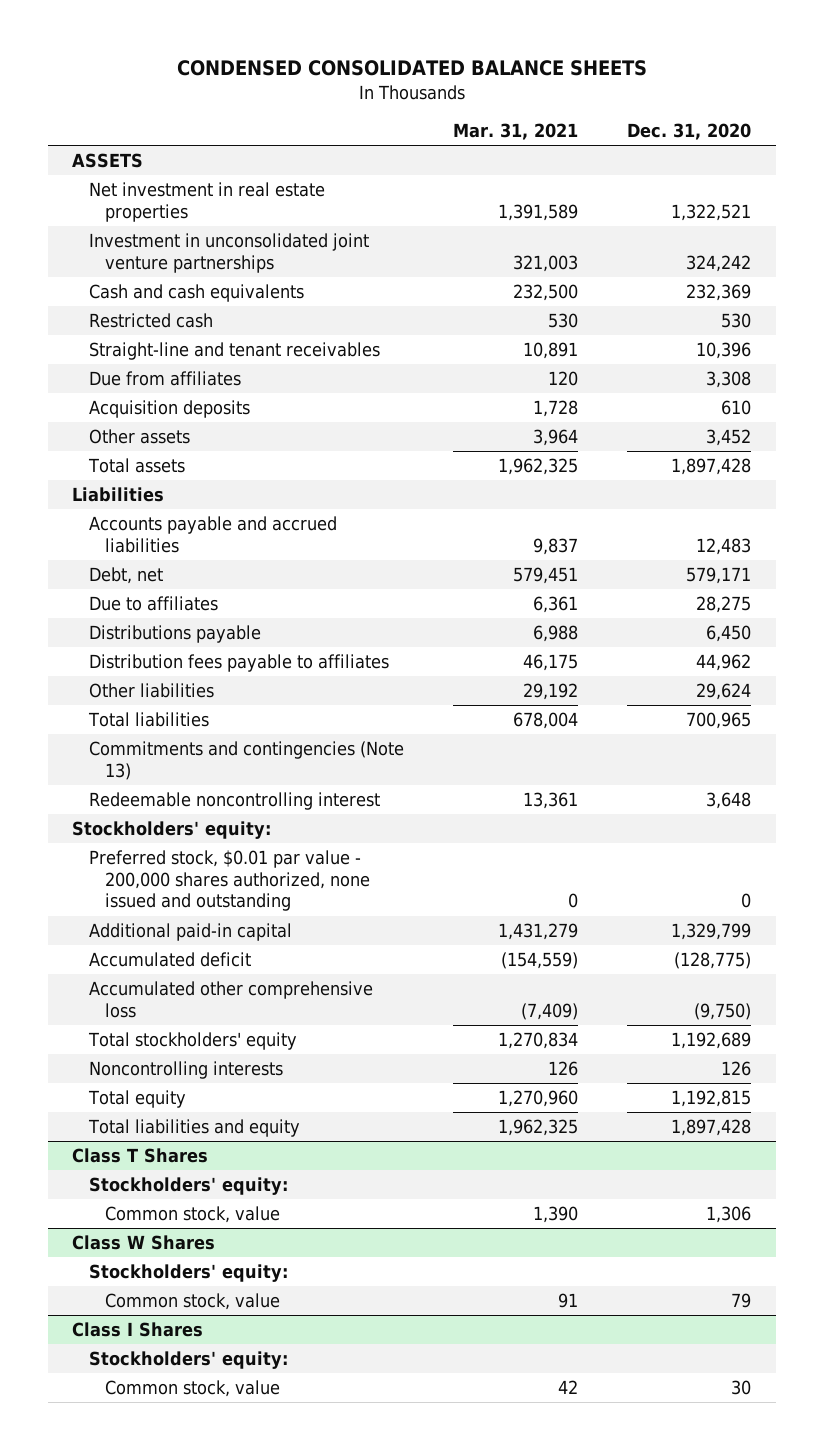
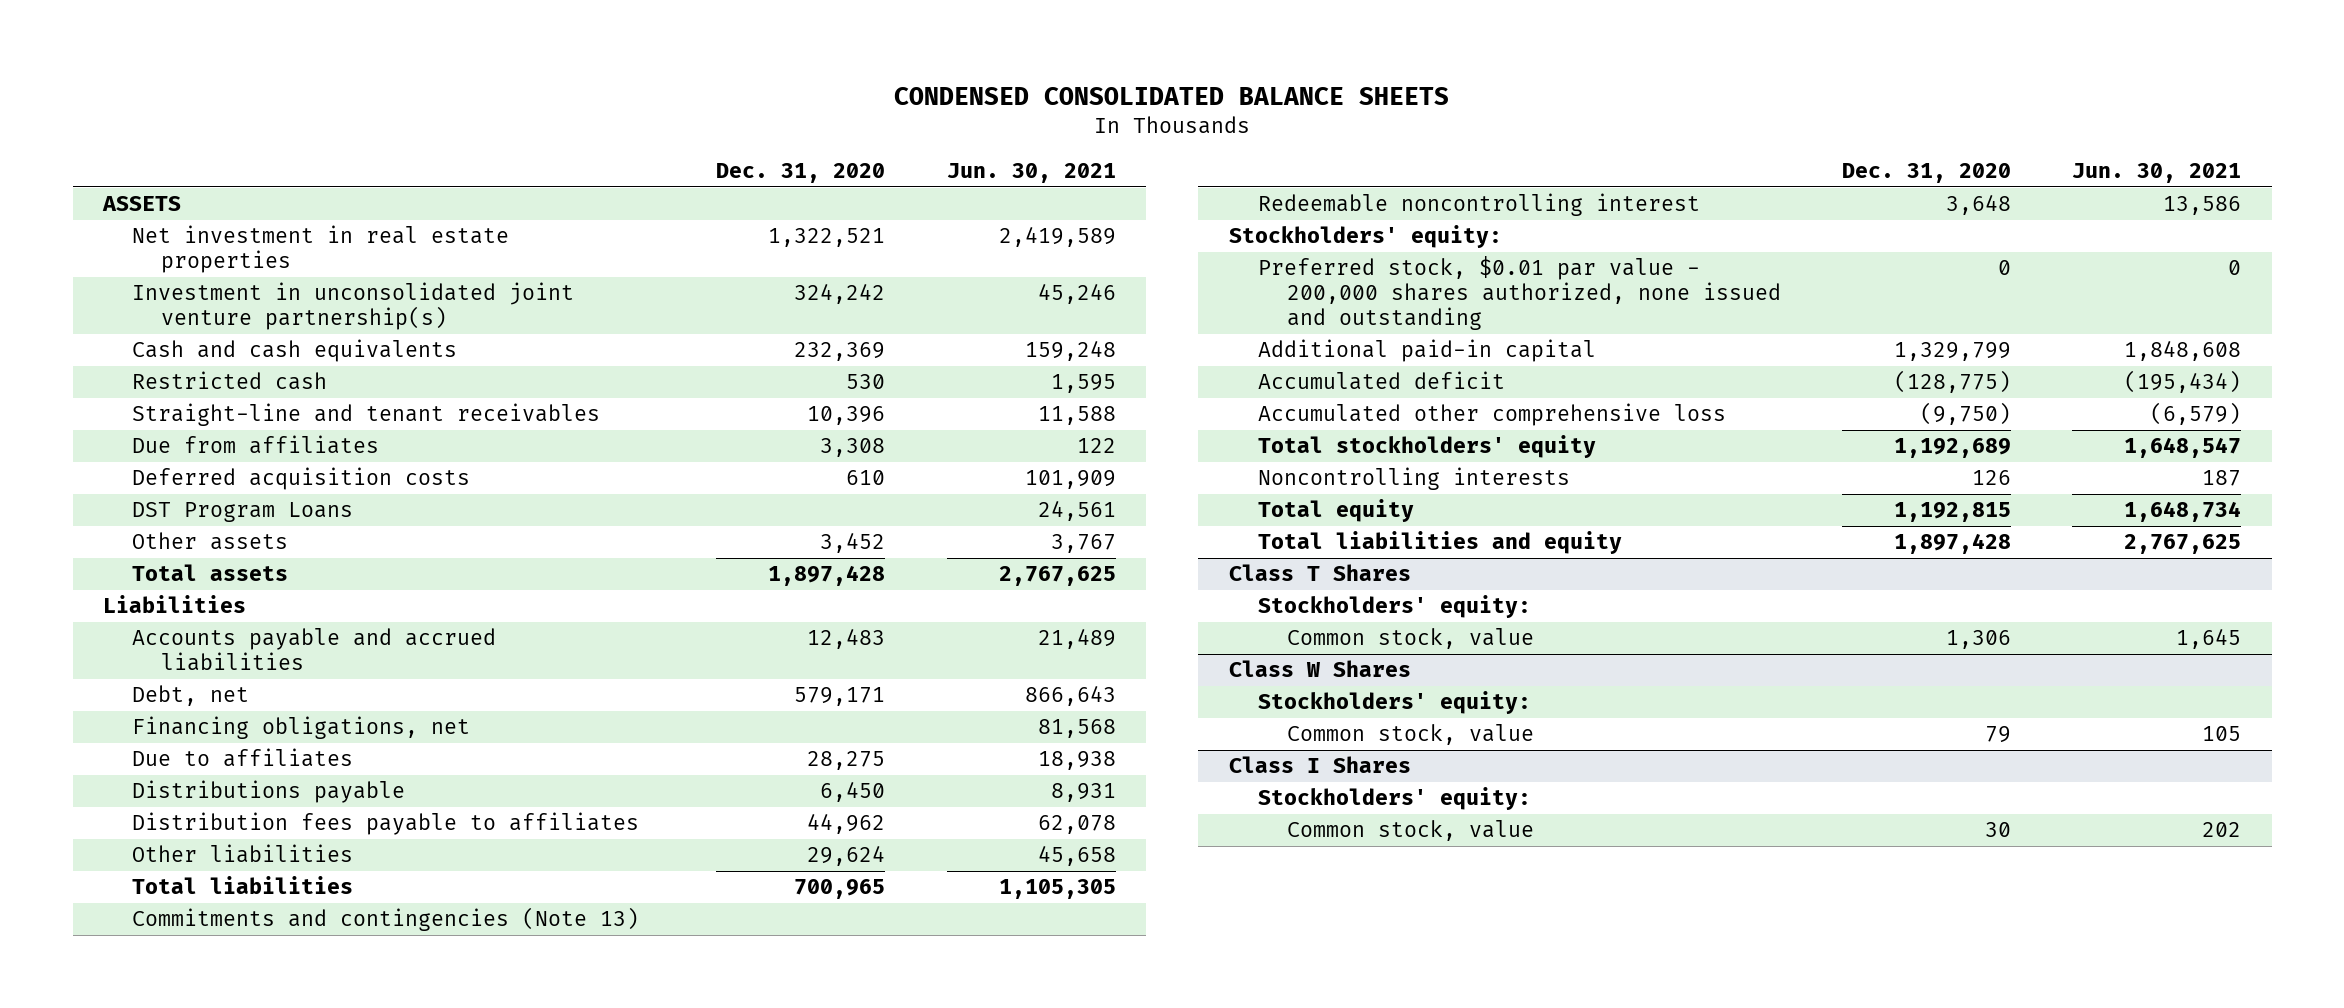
[452,123,578,141] Mar. 31, 2021 -> none
none -> [946,162,1116,183] Jun. 30, 2021
[88,232,369,273] Investment in unconsolidated joint venture partnerships -> [132,282,575,331] Investment in unconsolidated joint venture partnership(s)
[88,399,250,418] Acquisition deposits -> none
none -> [132,467,471,491] Deferred acquisition costs
none -> [132,502,354,523] DST Program Loans
none -> [132,716,471,740] Financing obligations, net

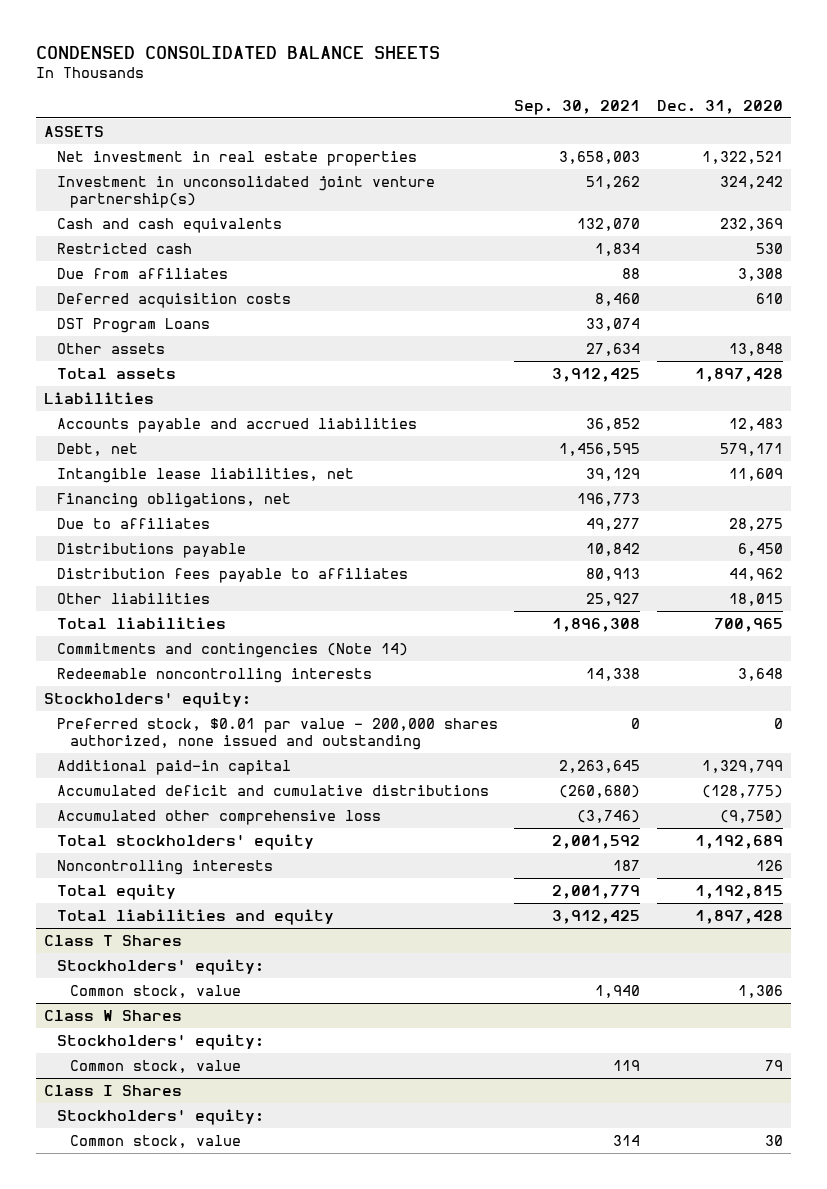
[946,162,1116,183] Jun. 30, 2021 -> none
none -> [514,99,641,115] Sep. 30, 2021
[132,403,601,427] Straight-line and tenant receivables -> none
[820,532,886,554] 3,452 -> [728,343,783,357] 13,848
none -> [57,468,355,484] Intangible lease liabilities, net
[807,845,886,867] 29,624 -> [728,593,783,607] 18,015
[132,907,640,932] Commitments and contingencies (Note 13) -> [57,643,409,659] Commitments and contingencies (Note 14)
[1257,193,1700,217] Redeemable noncontrolling interest -> [57,668,373,684] Redeemable noncontrolling interests
[1257,371,1505,391] Accumulated deficit -> [57,785,490,797] Accumulated deficit and cumulative distributions

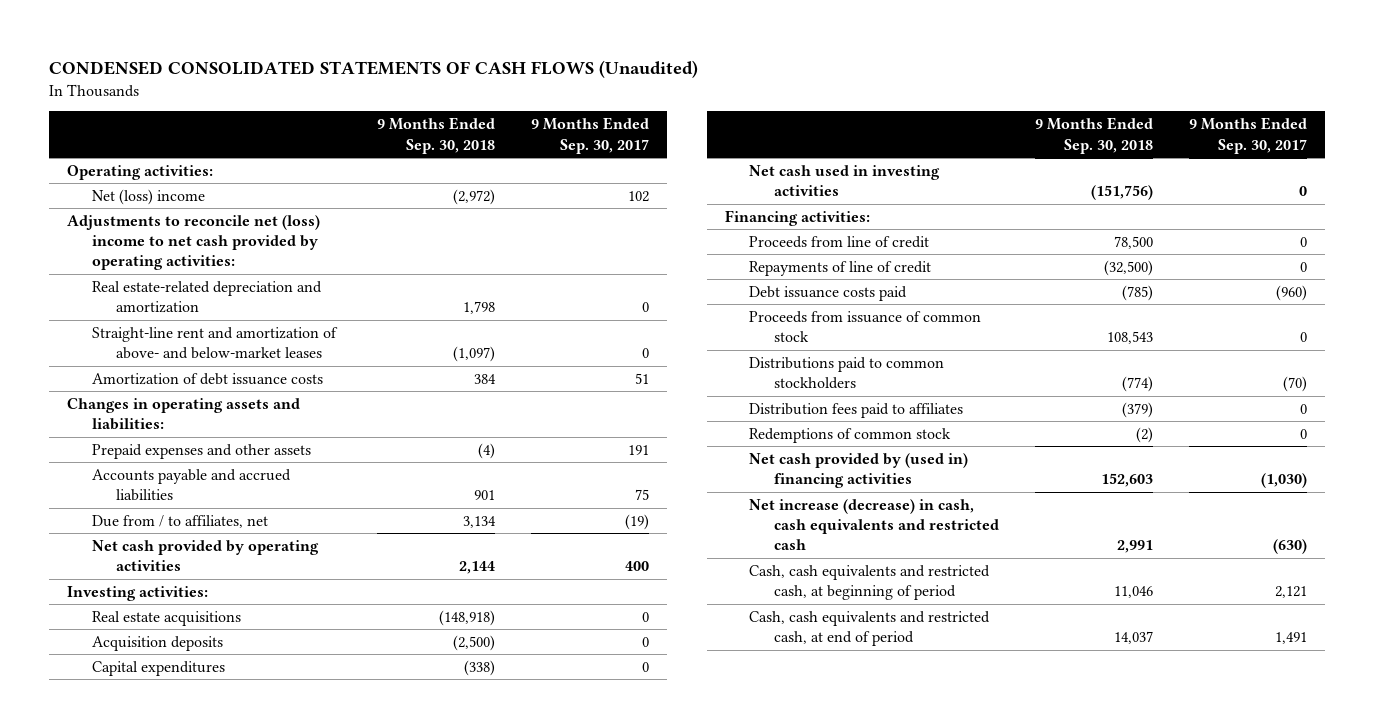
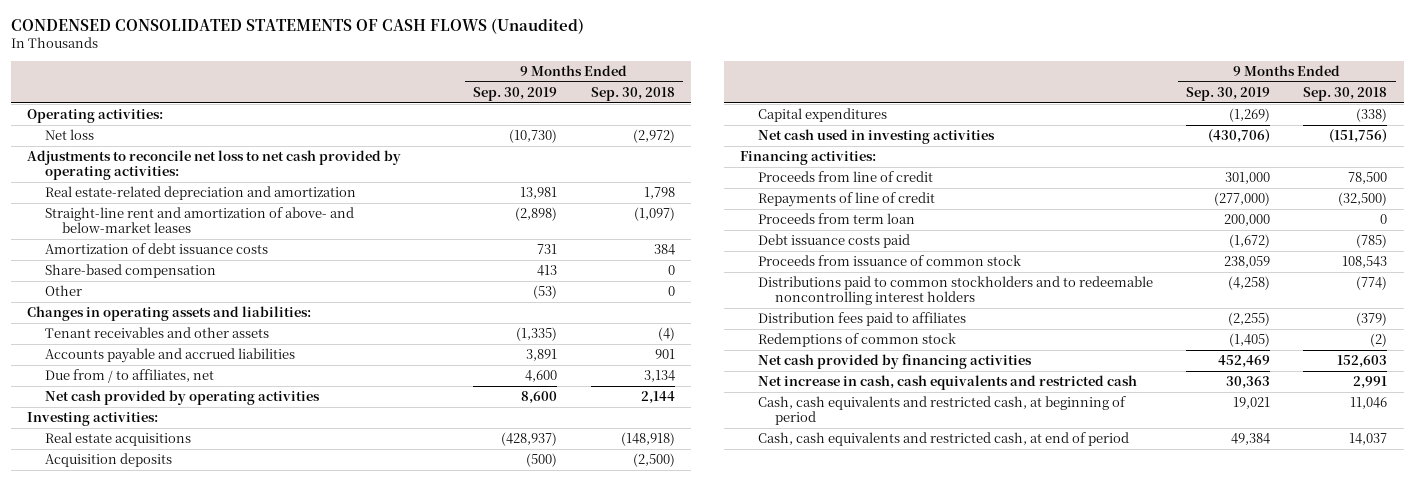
[531,117,650,154] 9 Months Ended Sep. 30, 2017 -> none
none -> [473,87,558,102] Sep. 30, 2019
[91,188,205,205] Net (loss) income -> [44,129,94,141] Net loss
[67,214,321,271] Adjustments to reconcile net (loss) income to net cash provided by operating activities: -> [27,150,402,181] Adjustments to reconcile net loss to net cash provided by operating activities:
none -> [44,264,216,279] Share-based compensation
none -> [44,285,82,297] Other
[91,443,311,459] Prepaid expenses and other assets -> [44,327,269,339] Tenant receivables and other assets
none -> [757,213,915,225] Proceeds from term loan
[749,356,945,390] Distributions paid to common stockholders -> [757,276,1153,306] Distributions paid to common stockholders and to redeemable noncontrolling interest holders
[749,452,969,489] Net cash provided by (used in) financing activities -> [757,354,1032,370] Net cash provided by financing activities
[749,498,999,551] Net increase (decrease) in cash, cash equivalents and restricted cash -> [757,375,1137,391] Net increase in cash, cash equivalents and restricted cash

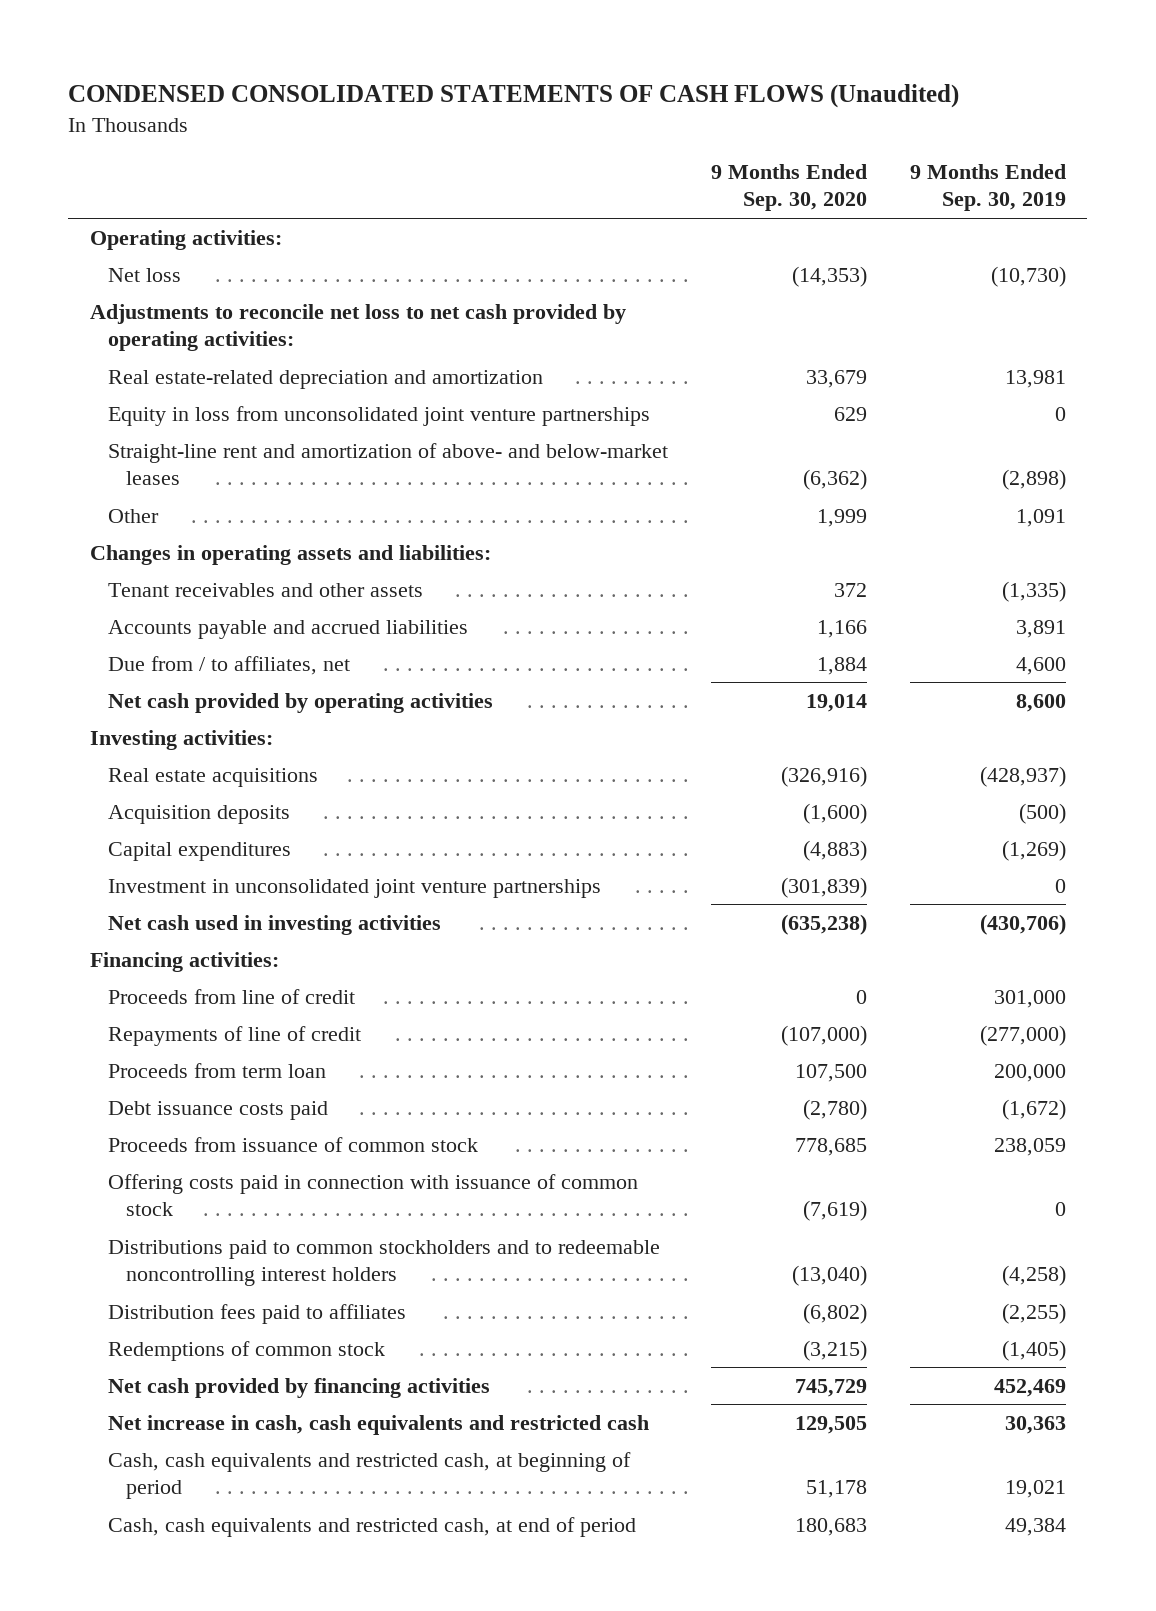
[590,87,675,102] Sep. 30, 2018 -> none
none -> [710,164,867,212] 9 Months Ended Sep. 30, 2020
none -> [107,405,650,426] Equity in loss from unconsolidated joint venture partnerships
[44,243,268,255] Amortization of debt issuance costs -> none
[44,264,216,279] Share-based compensation -> none
[533,285,558,300] (53) -> [1015,508,1066,527] 1,091
none -> [107,878,601,898] Investment in unconsolidated joint venture partnerships
none -> [107,1173,638,1217] Offering costs paid in connection with issuance of common stock

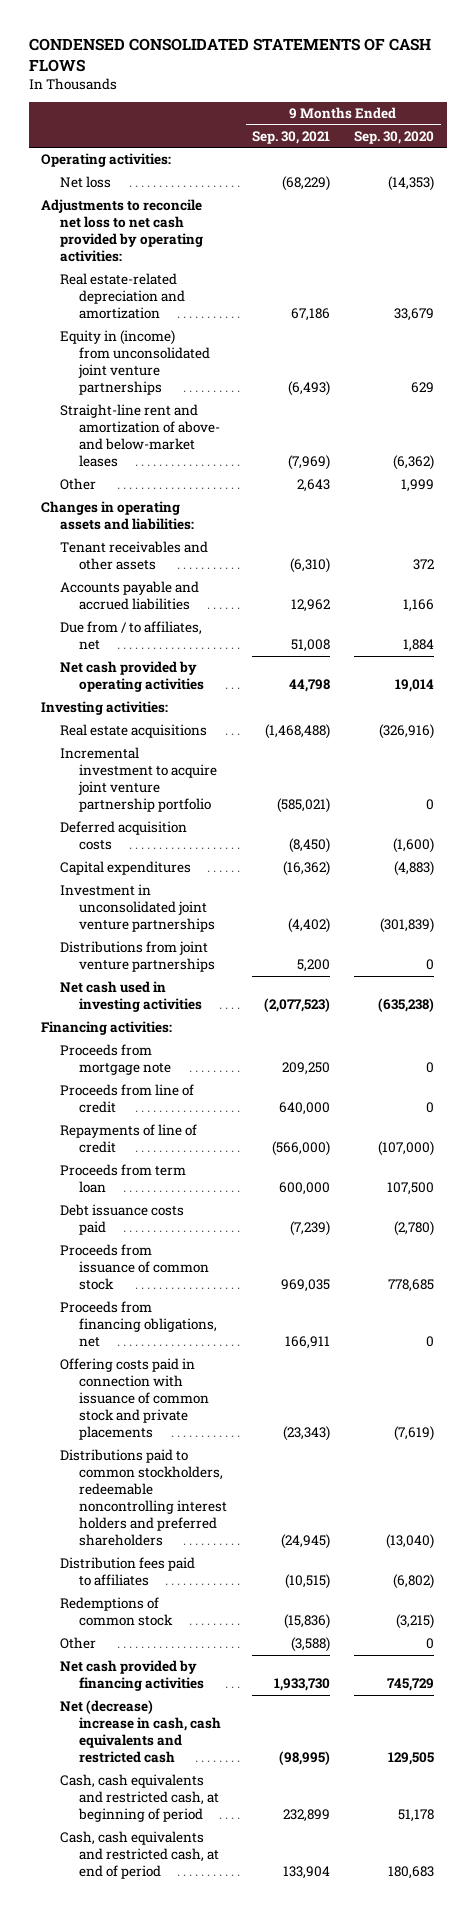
[68,84,960,109] CONDENSED CONSOLIDATED STATEMENTS OF CASH FLOWS (Unaudited) -> [29,37,432,72] CONDENSED CONSOLIDATED STATEMENTS OF CASH FLOWS
[909,164,1066,212] 9 Months Ended Sep. 30, 2019 -> none
none -> [251,130,330,144] Sep. 30, 2021
[107,405,650,426] Equity in loss from unconsolidated joint venture partnerships -> [60,330,211,396] Equity in (income) from unconsolidated joint venture partnerships
none -> [60,747,218,813] Incremental investment to acquire joint venture partnership portfolio
[107,804,290,824] Acquisition deposits -> [60,821,188,851] Deferred acquisition costs
none -> [60,941,216,973] Distributions from joint venture partnerships
none -> [60,1044,172,1076] Proceeds from mortgage note
none -> [60,1301,218,1348] Proceeds from financing obligations, net
[107,1173,638,1217] Offering costs paid in connection with issuance of common stock -> [60,1358,210,1441] Offering costs paid in connection with issuance of common stock and private placements
[107,1239,660,1287] Distributions paid to common stockholders and to redeemable noncontrolling interest holders -> [60,1449,228,1547] Distributions paid to common stockholders, redeemable noncontrolling interest holders and preferred shareholders
none -> [60,1637,97,1650] Other
[107,1414,649,1435] Net increase in cash, cash equivalents and restricted cash -> [60,1700,222,1764] Net (decrease) increase in cash, cash equivalents and restricted cash

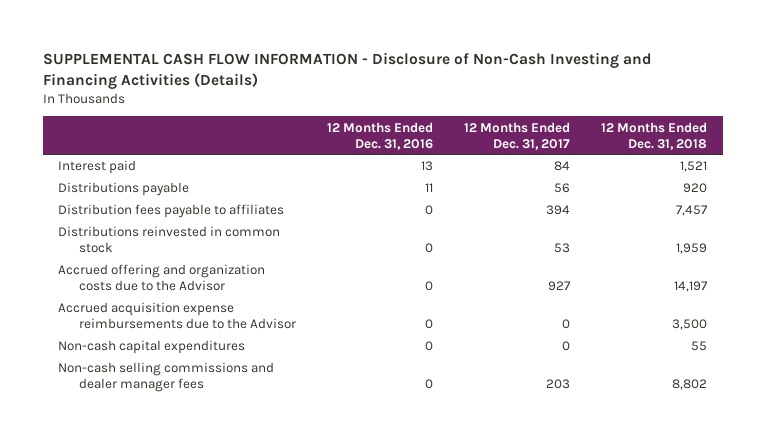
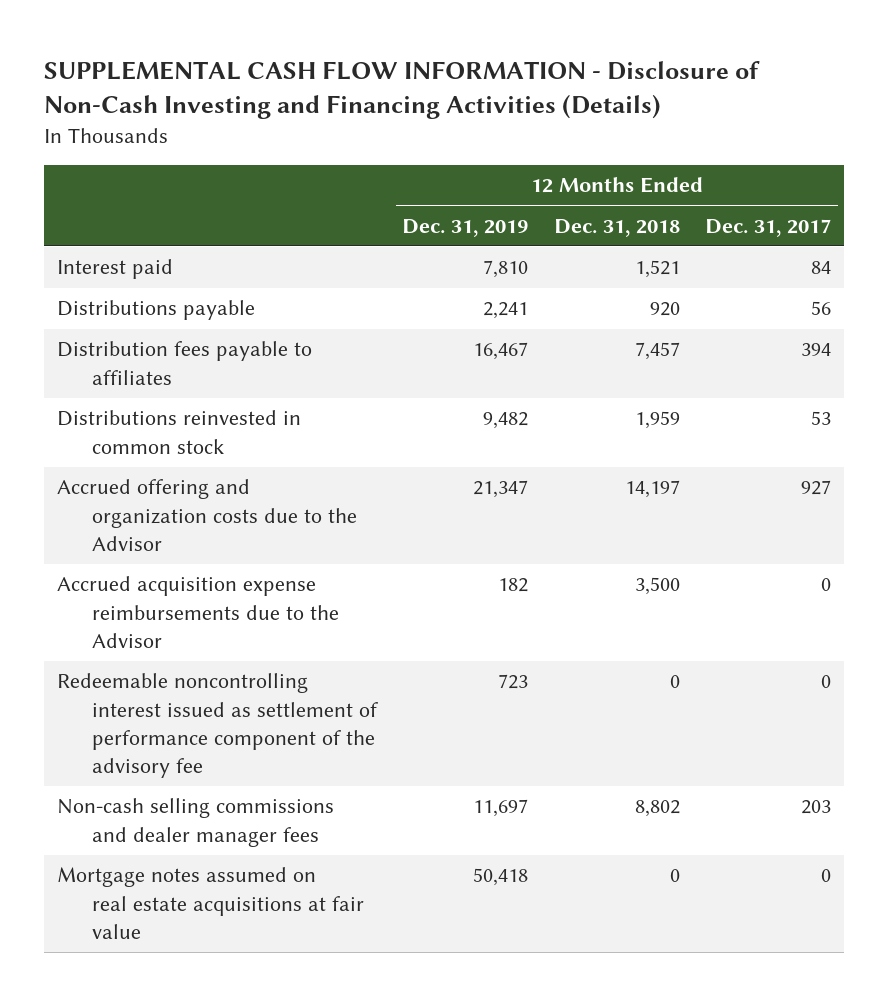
[327,121,434,150] 12 Months Ended Dec. 31, 2016 -> none
none -> [402,218,529,237] Dec. 31, 2019
[58,340,246,355] Non-cash capital expenditures -> none
none -> [57,673,378,778] Redeemable noncontrolling interest issued as settlement of performance component of the advisory fee
none -> [57,867,364,939] Mortgage notes assumed on real estate acquisitions at fair value

